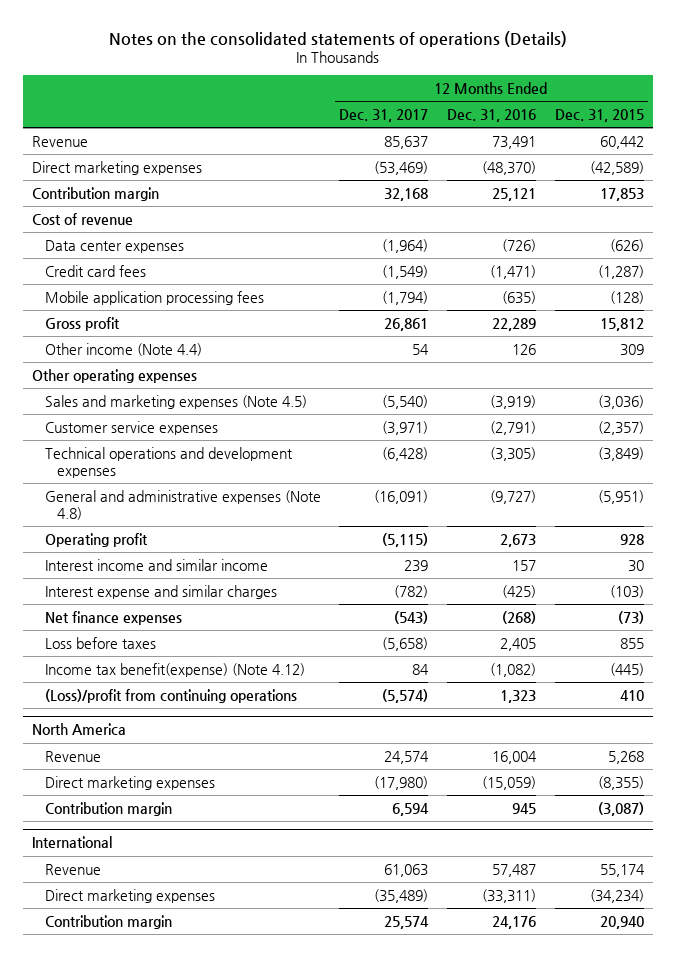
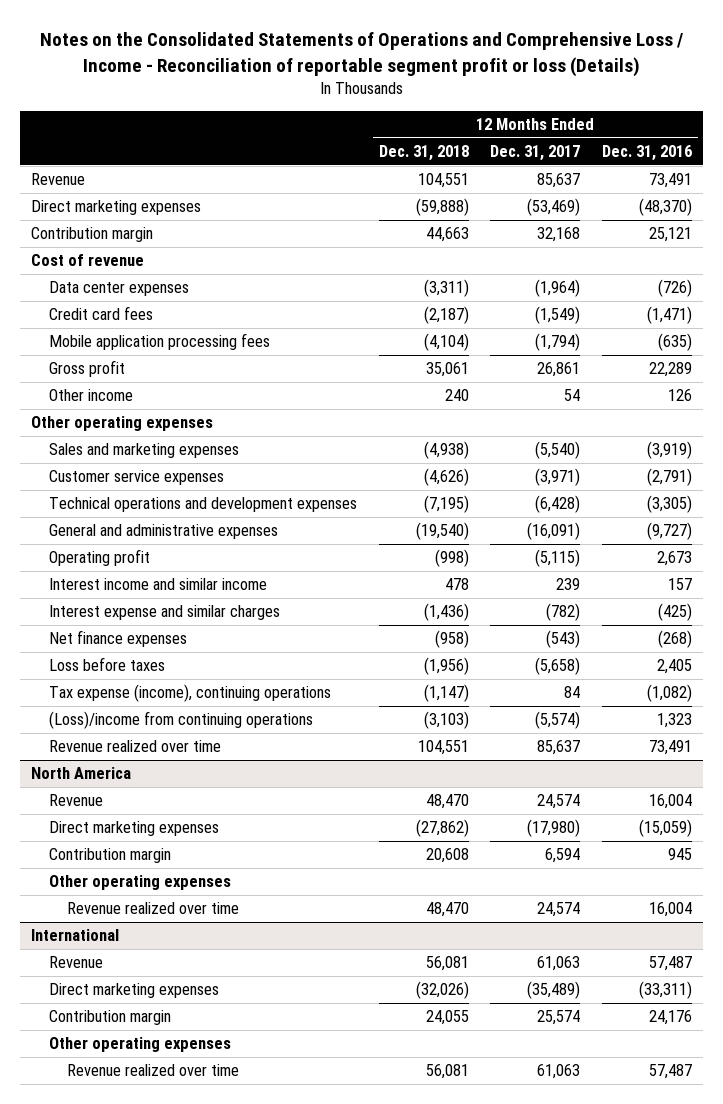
[108,30,567,47] Notes on the consolidated statements of operations (Details) -> [39,32,683,77] Notes on the Consolidated Statements of Operations and Comprehensive Loss / Income - Reconciliation of reportable segment profit or loss (Details)
[554,109,644,123] Dec. 31, 2015 -> none
none -> [378,144,469,161] Dec. 31, 2018
[44,342,202,356] Other income (Note 4.4) -> [48,389,133,402] Other income
[44,394,307,409] Sales and marketing expenses (Note 4.5) -> [48,443,239,459] Sales and marketing expenses
[44,489,321,521] General and administrative expenses (Note 4.8) -> [48,524,278,540] General and administrative expenses
[44,662,305,677] Income tax benefit(expense) (Note 4.12) -> [48,684,331,703] Tax expense (income), continuing operations
[44,688,297,703] (Loss)/profit from continuing operations -> [48,711,313,730] (Loss)/income from continuing operations
none -> [48,740,221,753] Revenue realized over time
none -> [48,875,231,891] Other operating expenses
none -> [66,902,239,915] Revenue realized over time
none -> [48,1037,231,1053] Other operating expenses
none -> [66,1064,239,1077] Revenue realized over time

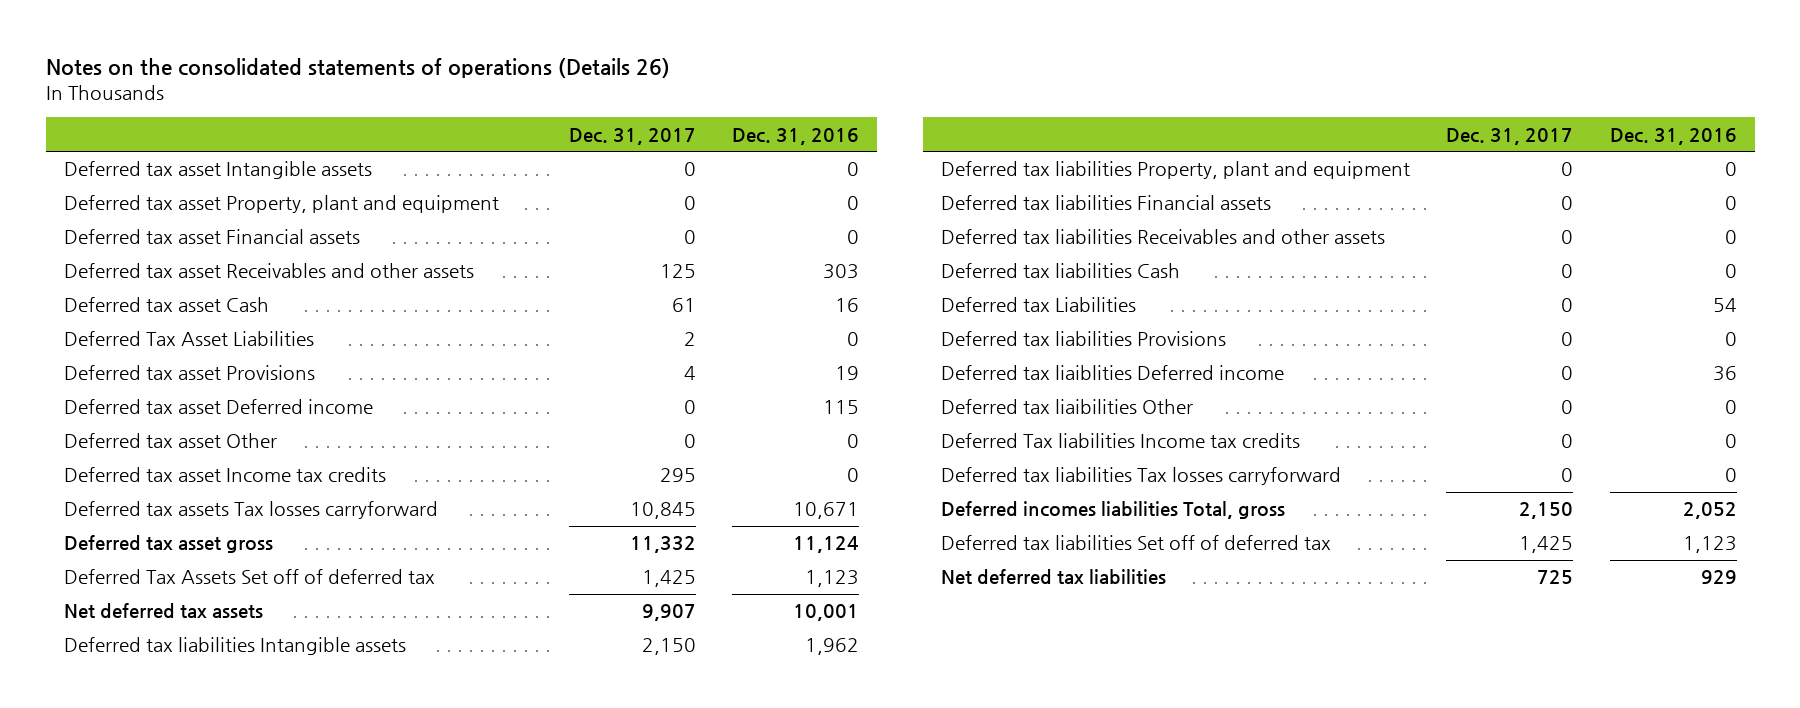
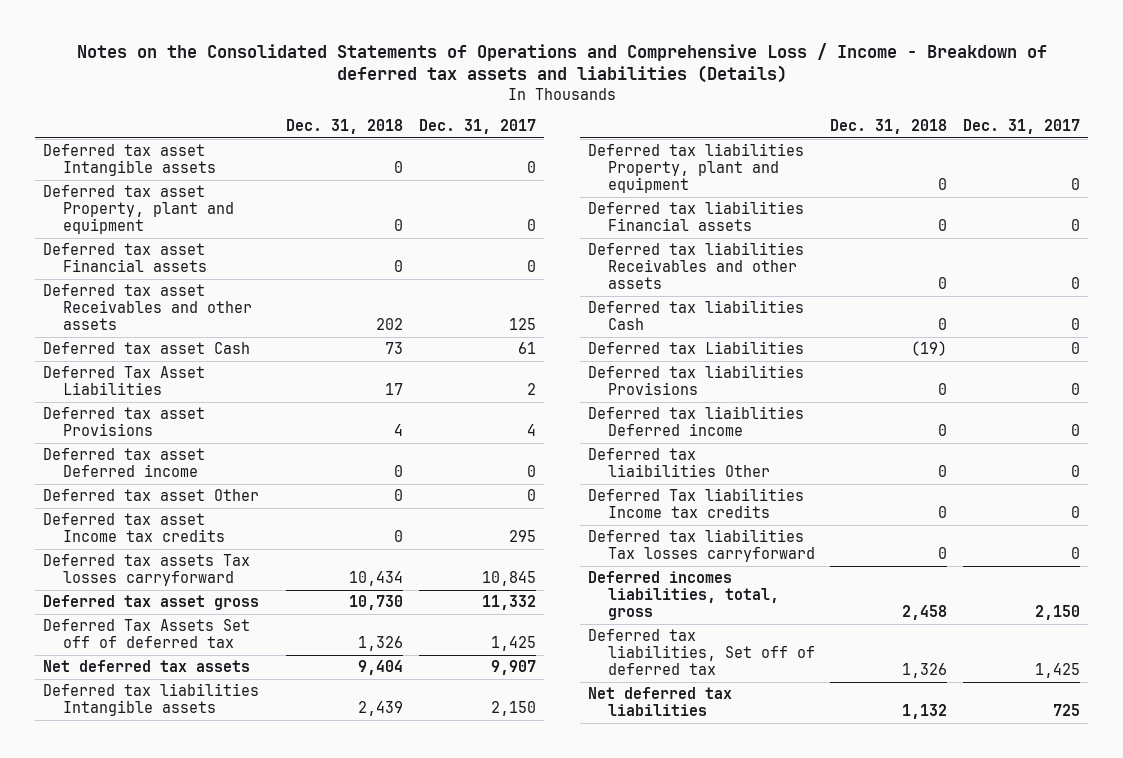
[45,58,670,79] Notes on the consolidated statements of operations (Details 26) -> [76,42,1047,84] Notes on the Consolidated Statements of Operations and Comprehensive Loss / Income - Breakdown of deferred tax assets and liabilities (Details)
[732,127,860,145] Dec. 31, 2016 -> none
none -> [285,119,403,135] Dec. 31, 2018
[941,501,1286,520] Deferred incomes liabilities Total, gross -> [587,571,779,621] Deferred incomes liabilities, total, gross
[941,535,1332,551] Deferred tax liabilities Set off of deferred tax -> [587,629,815,676] Deferred tax liabilities, Set off of deferred tax

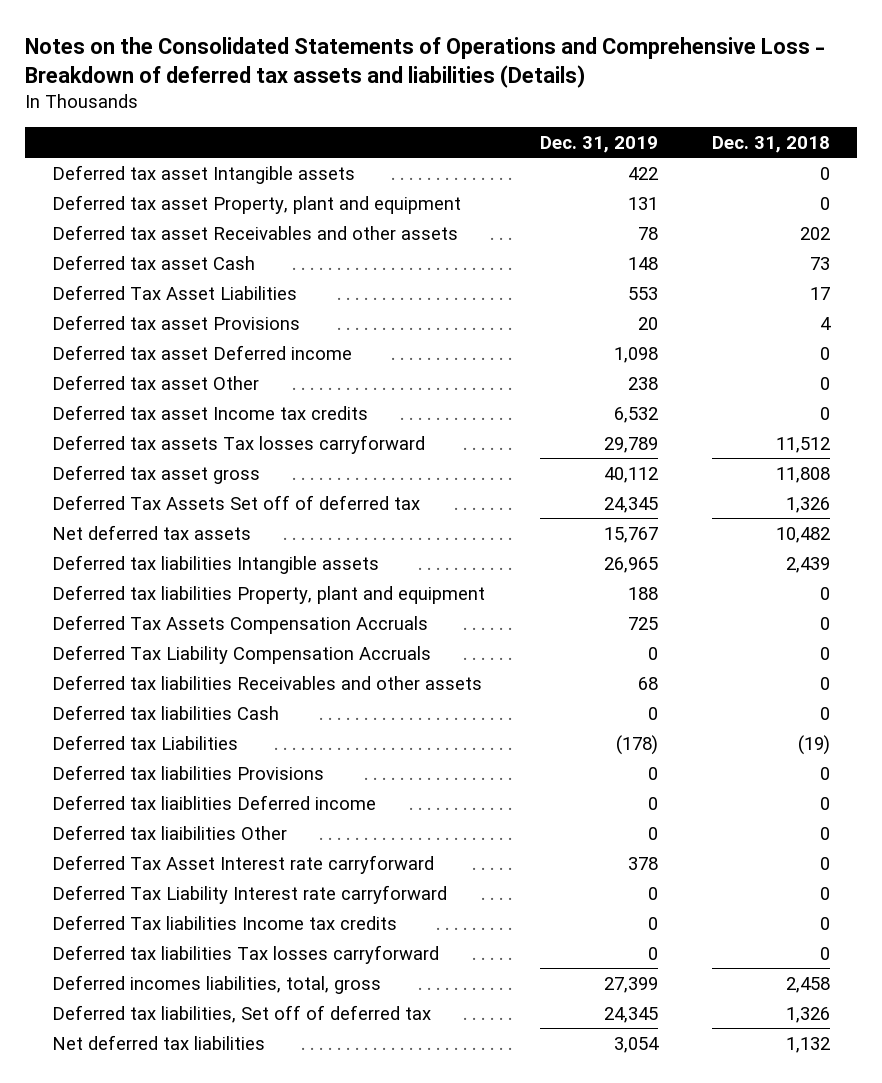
[76,42,1047,84] Notes on the Consolidated Statements of Operations and Comprehensive Loss / Income - Breakdown of deferred tax assets and liabilities (Details) -> [25,37,826,89] Notes on the Consolidated Statements of Operations and Comprehensive Loss - Breakdown of deferred tax assets and liabilities (Details)
[418,119,536,135] Dec. 31, 2017 -> none
none -> [539,135,658,153] Dec. 31, 2019
[43,243,208,273] Deferred tax asset Financial assets -> none
[348,571,403,587] 10,434 -> [775,436,830,453] 11,512
[348,595,403,611] 10,730 -> [775,466,830,483] 11,808
[357,660,403,676] 9,404 -> [775,526,830,543] 10,482
[587,201,804,232] Deferred tax liabilities Financial assets -> none
none -> [52,614,429,634] Deferred Tax Assets Compensation Accruals
none -> [52,644,432,664] Deferred Tax Liability Compensation Accruals
none -> [52,854,435,874] Deferred Tax Asset Interest rate carryforward
none -> [52,884,448,904] Deferred Tax Liability Interest rate carryforward

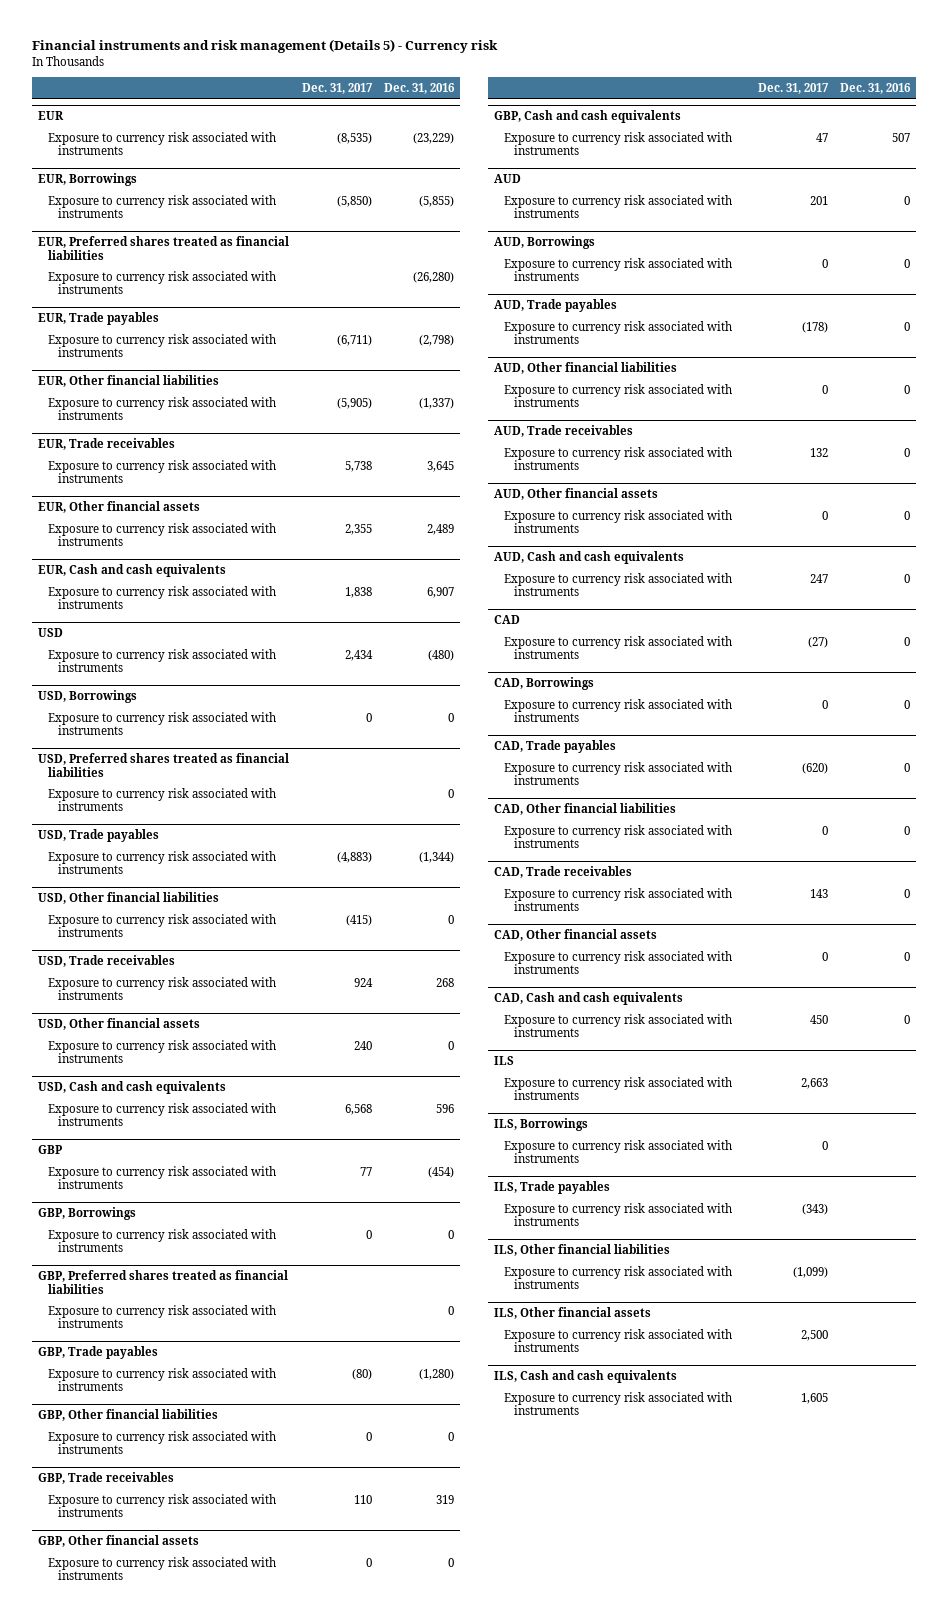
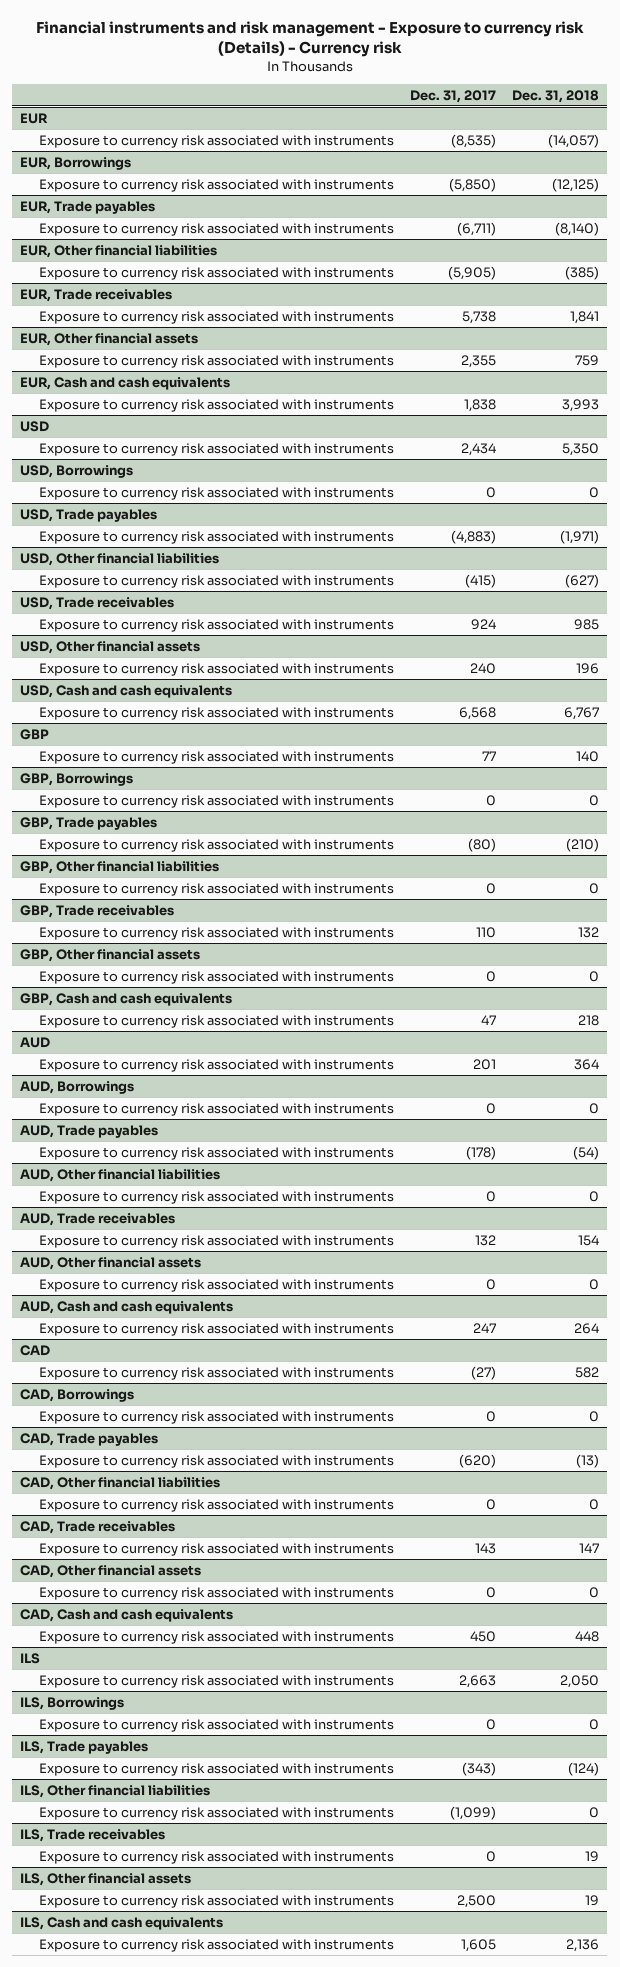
[32,39,499,54] Financial instruments and risk management (Details 5) - Currency risk -> [35,20,584,58] Financial instruments and risk management - Exposure to currency risk (Details) - Currency risk
[383,82,455,94] Dec. 31, 2016 -> none
none -> [512,89,600,103] Dec. 31, 2018
[38,236,290,260] EUR, Preferred shares treated as financial liabilities -> none
[48,270,277,295] Exposure to currency risk associated with instruments -> none
[38,753,290,777] USD, Preferred shares treated as financial liabilities -> none
[48,787,277,812] Exposure to currency risk associated with instruments -> none
[38,1270,289,1294] GBP, Preferred shares treated as financial liabilities -> none
[48,1304,277,1329] Exposure to currency risk associated with instruments -> none
none -> [20,1828,166,1842] ILS, Trade receivables
none -> [39,1850,395,1864] Exposure to currency risk associated with instruments

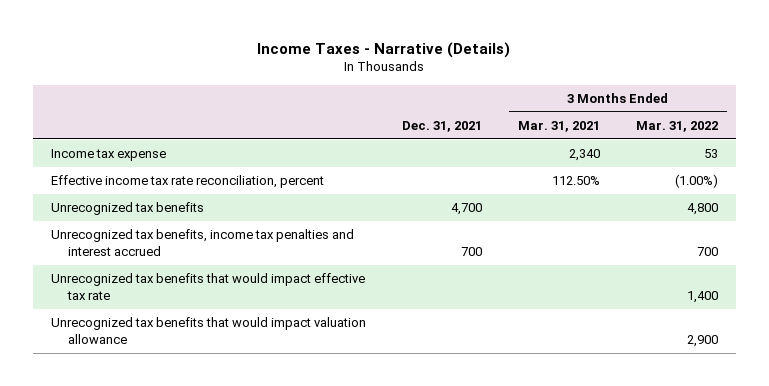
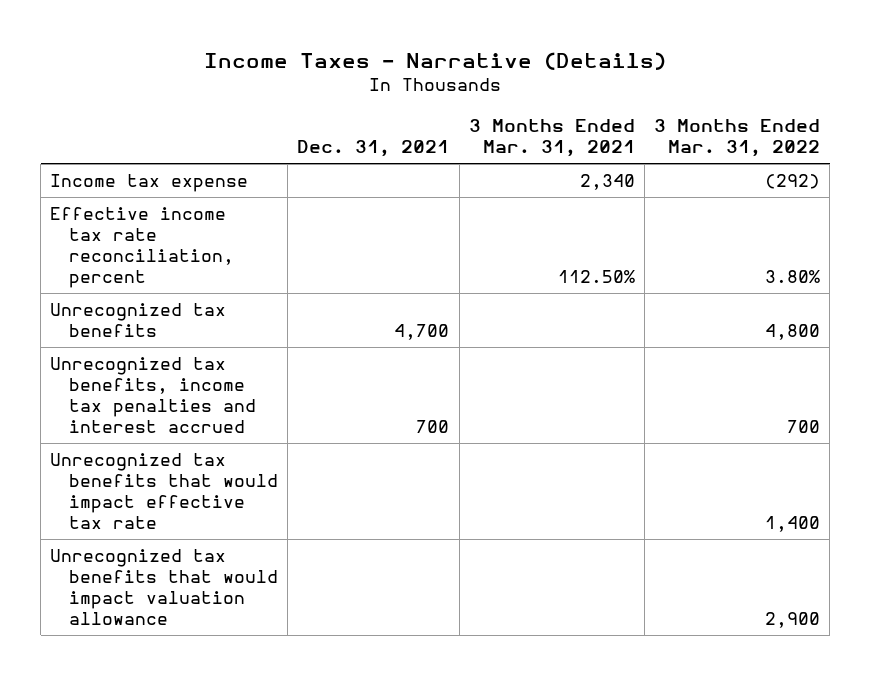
[703,149,718,159] 53 -> [765,174,821,190] (292)
[674,174,718,189] (1.00%) -> [765,270,821,284] 3.80%

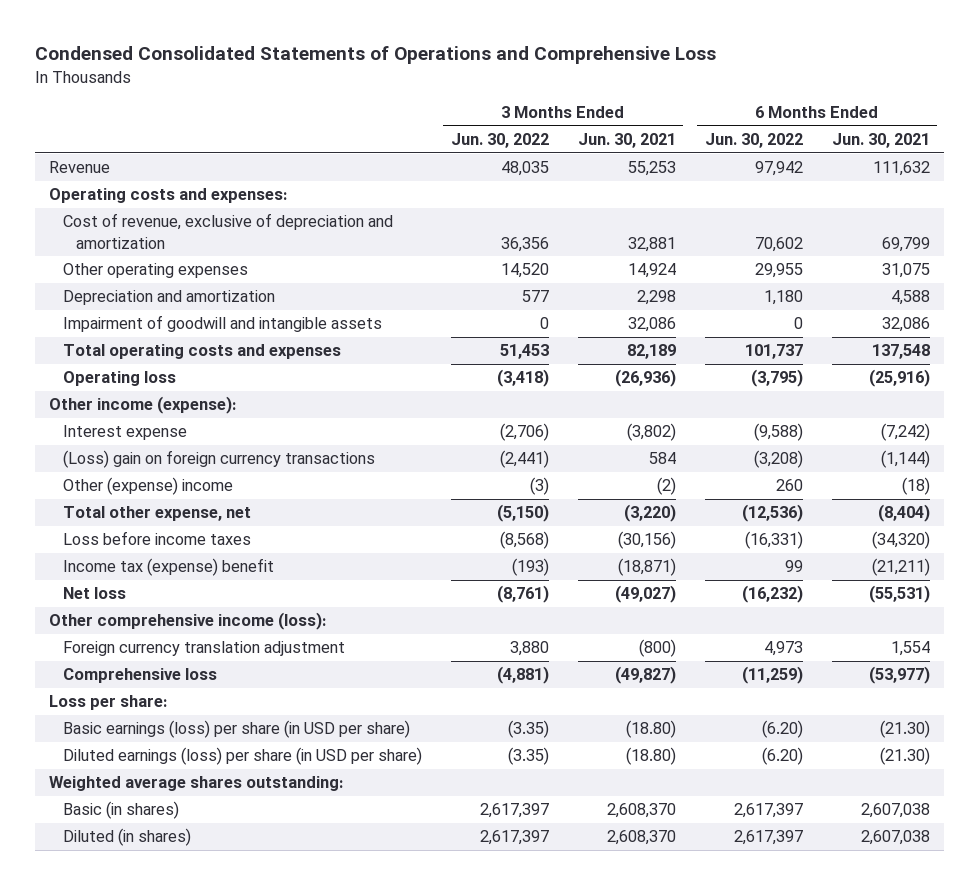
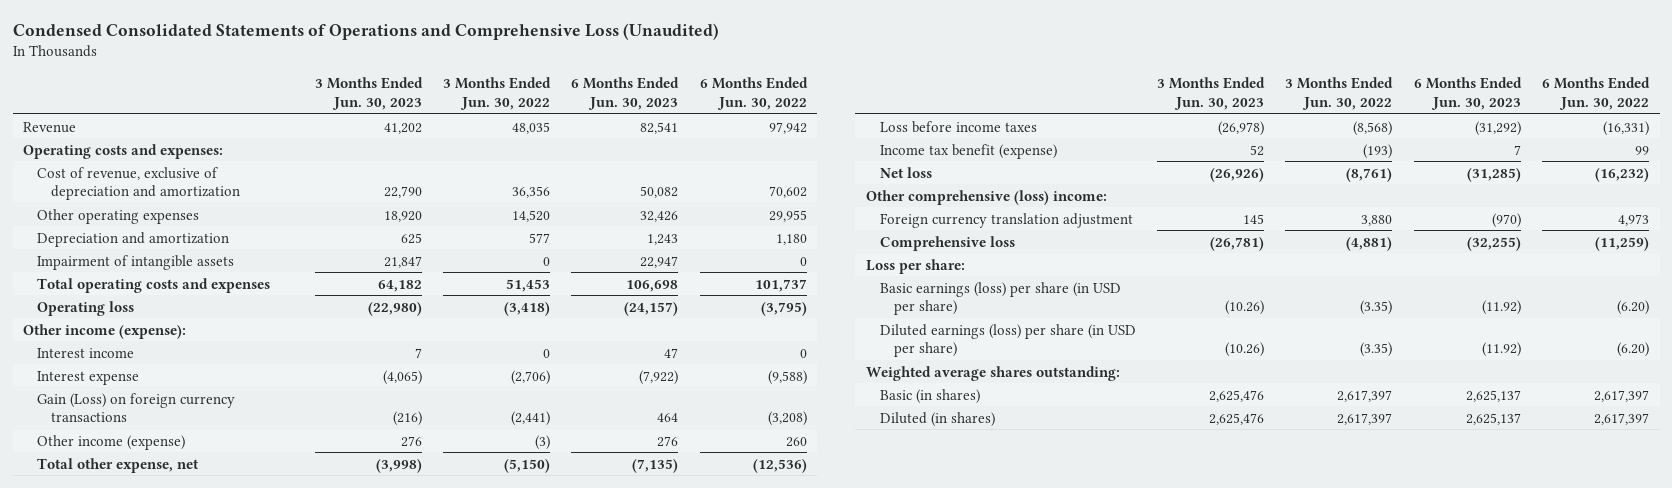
[34,46,716,65] Condensed Consolidated Statements of Operations and Comprehensive Loss -> [12,22,719,40] Condensed Consolidated Statements of Operations and Comprehensive Loss (Unaudited)
[577,133,676,149] Jun. 30, 2021 -> none
[831,133,930,149] Jun. 30, 2021 -> none
none -> [314,76,423,110] 3 Months Ended Jun. 30, 2023
none -> [571,76,680,110] 6 Months Ended Jun. 30, 2023
[62,315,382,333] Impairment of goodwill and intangible assets -> [37,254,235,270] Impairment of intangible assets
none -> [37,347,135,358] Interest income
[62,450,375,469] (Loss) gain on foreign currency transactions -> [37,392,236,423] Gain (Loss) on foreign currency transactions
[62,477,233,496] Other (expense) income -> [37,434,186,450] Other income (expense)
[62,558,274,577] Income tax (expense) benefit -> [879,143,1057,159] Income tax benefit (expense)
[49,612,327,631] Other comprehensive income (loss): -> [865,189,1107,205] Other comprehensive (loss) income:

